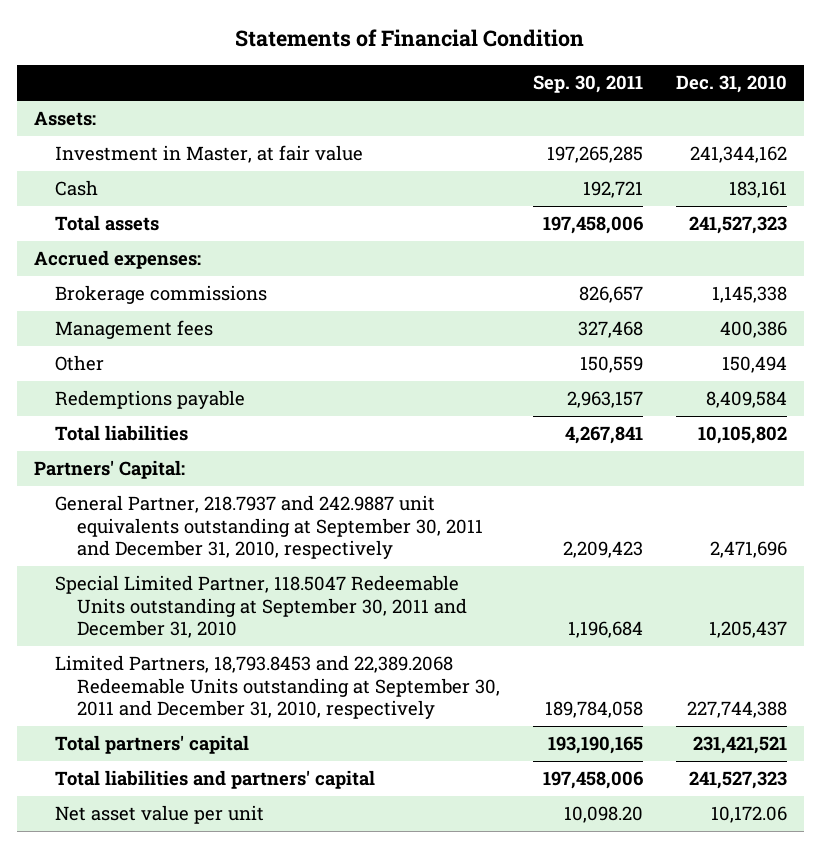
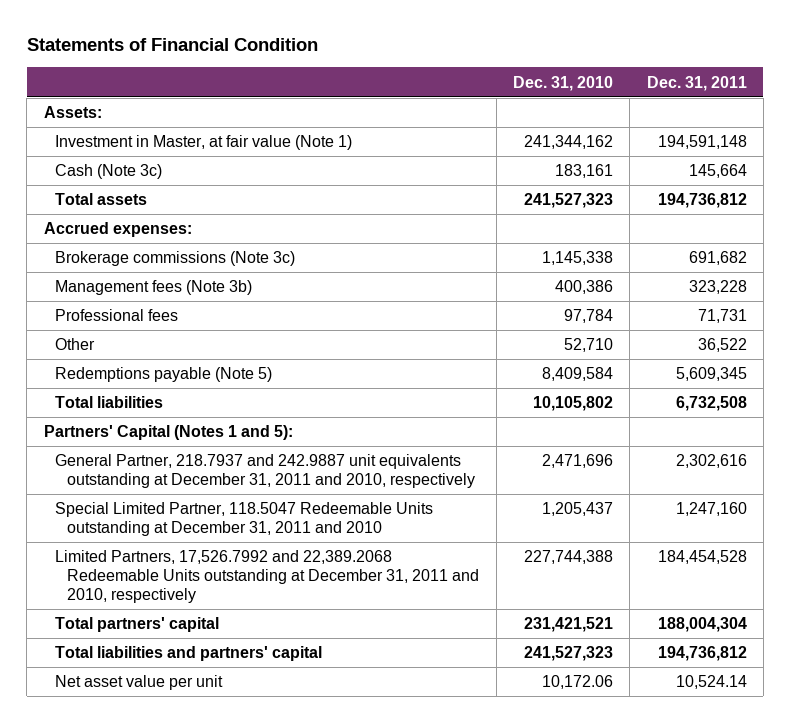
[532,75,643,94] Sep. 30, 2011 -> none
none -> [646,75,747,91] Dec. 31, 2011
[55,145,364,164] Investment in Master, at fair value -> [55,135,353,151] Investment in Master, at fair value (Note 1)
[55,180,99,197] Cash -> [55,164,163,180] Cash (Note 3c)
[55,285,268,305] Brokerage commissions -> [55,251,296,267] Brokerage commissions (Note 3c)
[55,320,214,340] Management fees -> [55,280,253,296] Management fees (Note 3b)
none -> [55,309,179,322] Professional fees
[721,356,787,374] 150,494 -> [563,338,613,353] 52,710
[55,390,246,410] Redemptions payable -> [55,367,273,383] Redemptions payable (Note 5)
[33,460,185,480] Partners' Capital: -> [43,425,293,441] Partners' Capital (Notes 1 and 5):
[55,495,483,560] General Partner, 218.7937 and 242.9887 unit equivalents outstanding at September 30, 2011 and December 31, 2010, respectively -> [55,454,476,488] General Partner, 218.7937 and 242.9887 unit equivalents outstanding at December 31, 2011 and 2010, respectively
[55,575,467,639] Special Limited Partner, 118.5047 Redeemable Units outstanding at September 30, 2011 and December 31, 2010 -> [55,502,434,536] Special Limited Partner, 118.5047 Redeemable Units outstanding at December 31, 2011 and 2010
[55,655,500,720] Limited Partners, 18,793.8453 and 22,389.2068 Redeemable Units outstanding at September 30, 2011 and December 31, 2010, respectively -> [55,550,480,603] Limited Partners, 17,526.7992 and 22,389.2068 Redeemable Units outstanding at December 31, 2011 and 2010, respectively

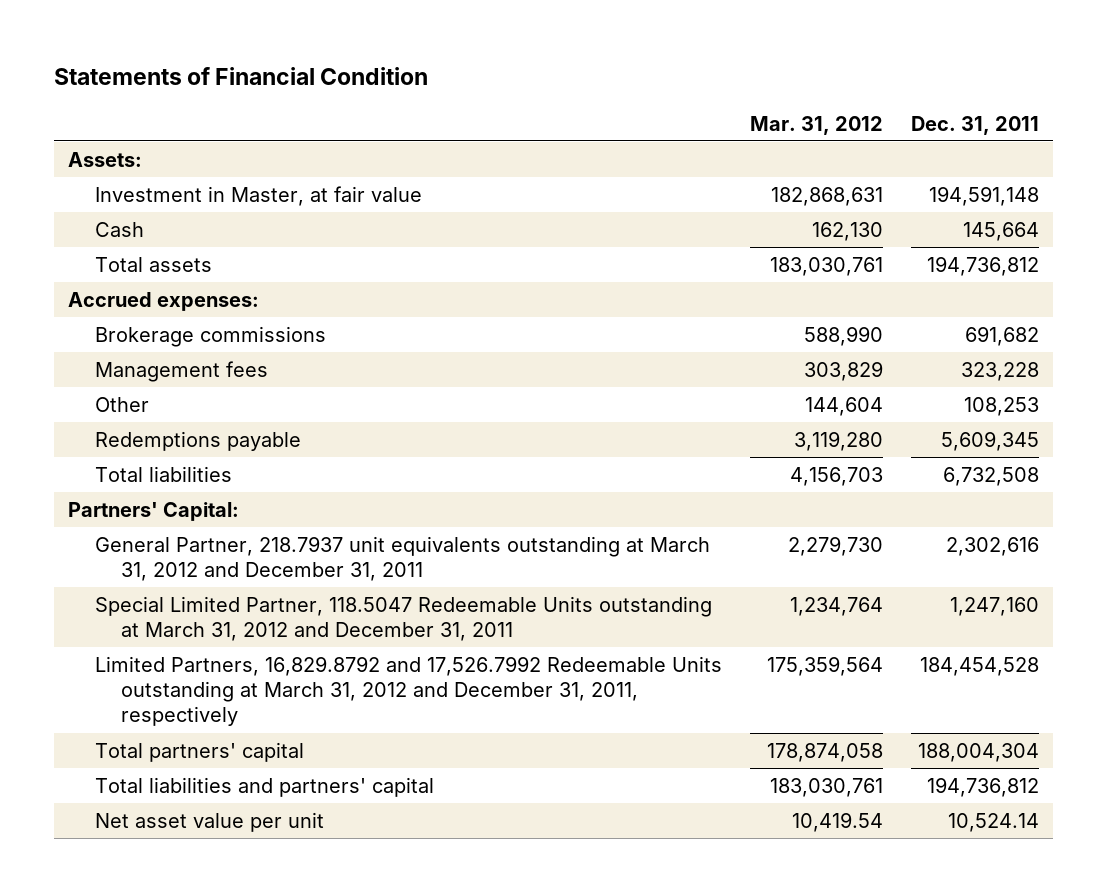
[512,75,613,91] Dec. 31, 2010 -> none
none -> [749,115,883,135] Mar. 31, 2012
[55,135,353,151] Investment in Master, at fair value (Note 1) -> [94,185,422,206] Investment in Master, at fair value
[55,164,163,180] Cash (Note 3c) -> [94,221,144,237] Cash
[55,309,179,322] Professional fees -> none
[55,251,296,267] Brokerage commissions (Note 3c) -> [94,325,326,347] Brokerage commissions
[55,280,253,296] Management fees (Note 3b) -> [94,360,268,382] Management fees
[697,338,747,353] 36,522 -> [963,396,1039,416] 108,253
[55,367,273,383] Redemptions payable (Note 5) -> [94,430,301,451] Redemptions payable
[43,425,293,441] Partners' Capital (Notes 1 and 5): -> [68,501,240,521] Partners' Capital:
[55,454,476,488] General Partner, 218.7937 and 242.9887 unit equivalents outstanding at December 31, 2011 and 2010, respectively -> [94,535,710,582] General Partner, 218.7937 unit equivalents outstanding at March 31, 2012 and December 31, 2011
[55,502,434,536] Special Limited Partner, 118.5047 Redeemable Units outstanding at December 31, 2011 and 2010 -> [94,595,712,642] Special Limited Partner, 118.5047 Redeemable Units outstanding at March 31, 2012 and December 31, 2011
[55,550,480,603] Limited Partners, 17,526.7992 and 22,389.2068 Redeemable Units outstanding at December 31, 2011 and 2010, respectively -> [94,655,722,727] Limited Partners, 16,829.8792 and 17,526.7992 Redeemable Units outstanding at March 31, 2012 and December 31, 2011, respectively

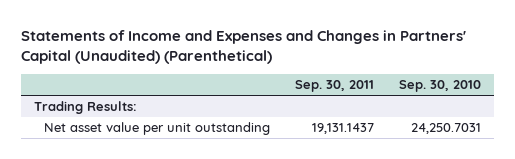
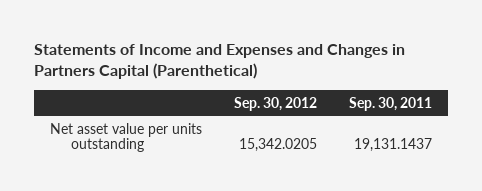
[20,30,466,65] Statements of Income and Expenses and Changes in Partners' Capital (Unaudited) (Parenthetical) -> [34,44,406,80] Statements of Income and Expenses and Changes in Partners Capital (Parenthetical)
[399,80,482,93] Sep. 30, 2010 -> none
none -> [234,96,318,111] Sep. 30, 2012
[33,101,137,115] Trading Results: -> none
[43,122,270,136] Net asset value per unit outstanding -> [50,122,203,153] Net asset value per units outstanding

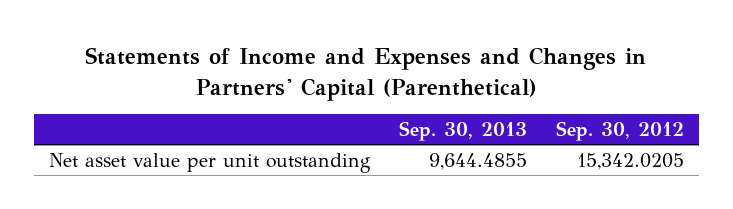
[34,44,406,80] Statements of Income and Expenses and Changes in Partners Capital (Parenthetical) -> [85,47,647,101] Statements of Income and Expenses and Changes in Partners' Capital (Parenthetical)
[349,96,433,111] Sep. 30, 2011 -> none
none -> [398,121,527,142] Sep. 30, 2013
[50,122,203,153] Net asset value per units outstanding -> [48,152,371,173] Net asset value per unit outstanding

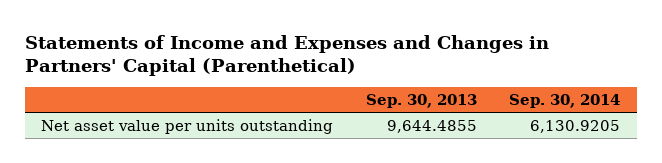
[556,121,685,142] Sep. 30, 2012 -> none
none -> [509,94,621,109] Sep. 30, 2014
[48,152,371,173] Net asset value per unit outstanding -> [41,119,334,135] Net asset value per units outstanding

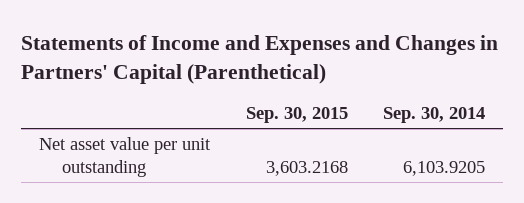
[365,94,477,109] Sep. 30, 2013 -> none
none -> [245,107,348,124] Sep. 30, 2015
[41,119,334,135] Net asset value per units outstanding -> [38,137,211,177] Net asset value per unit outstanding
[530,120,621,134] 6,130.9205 -> [403,160,486,176] 6,103.9205

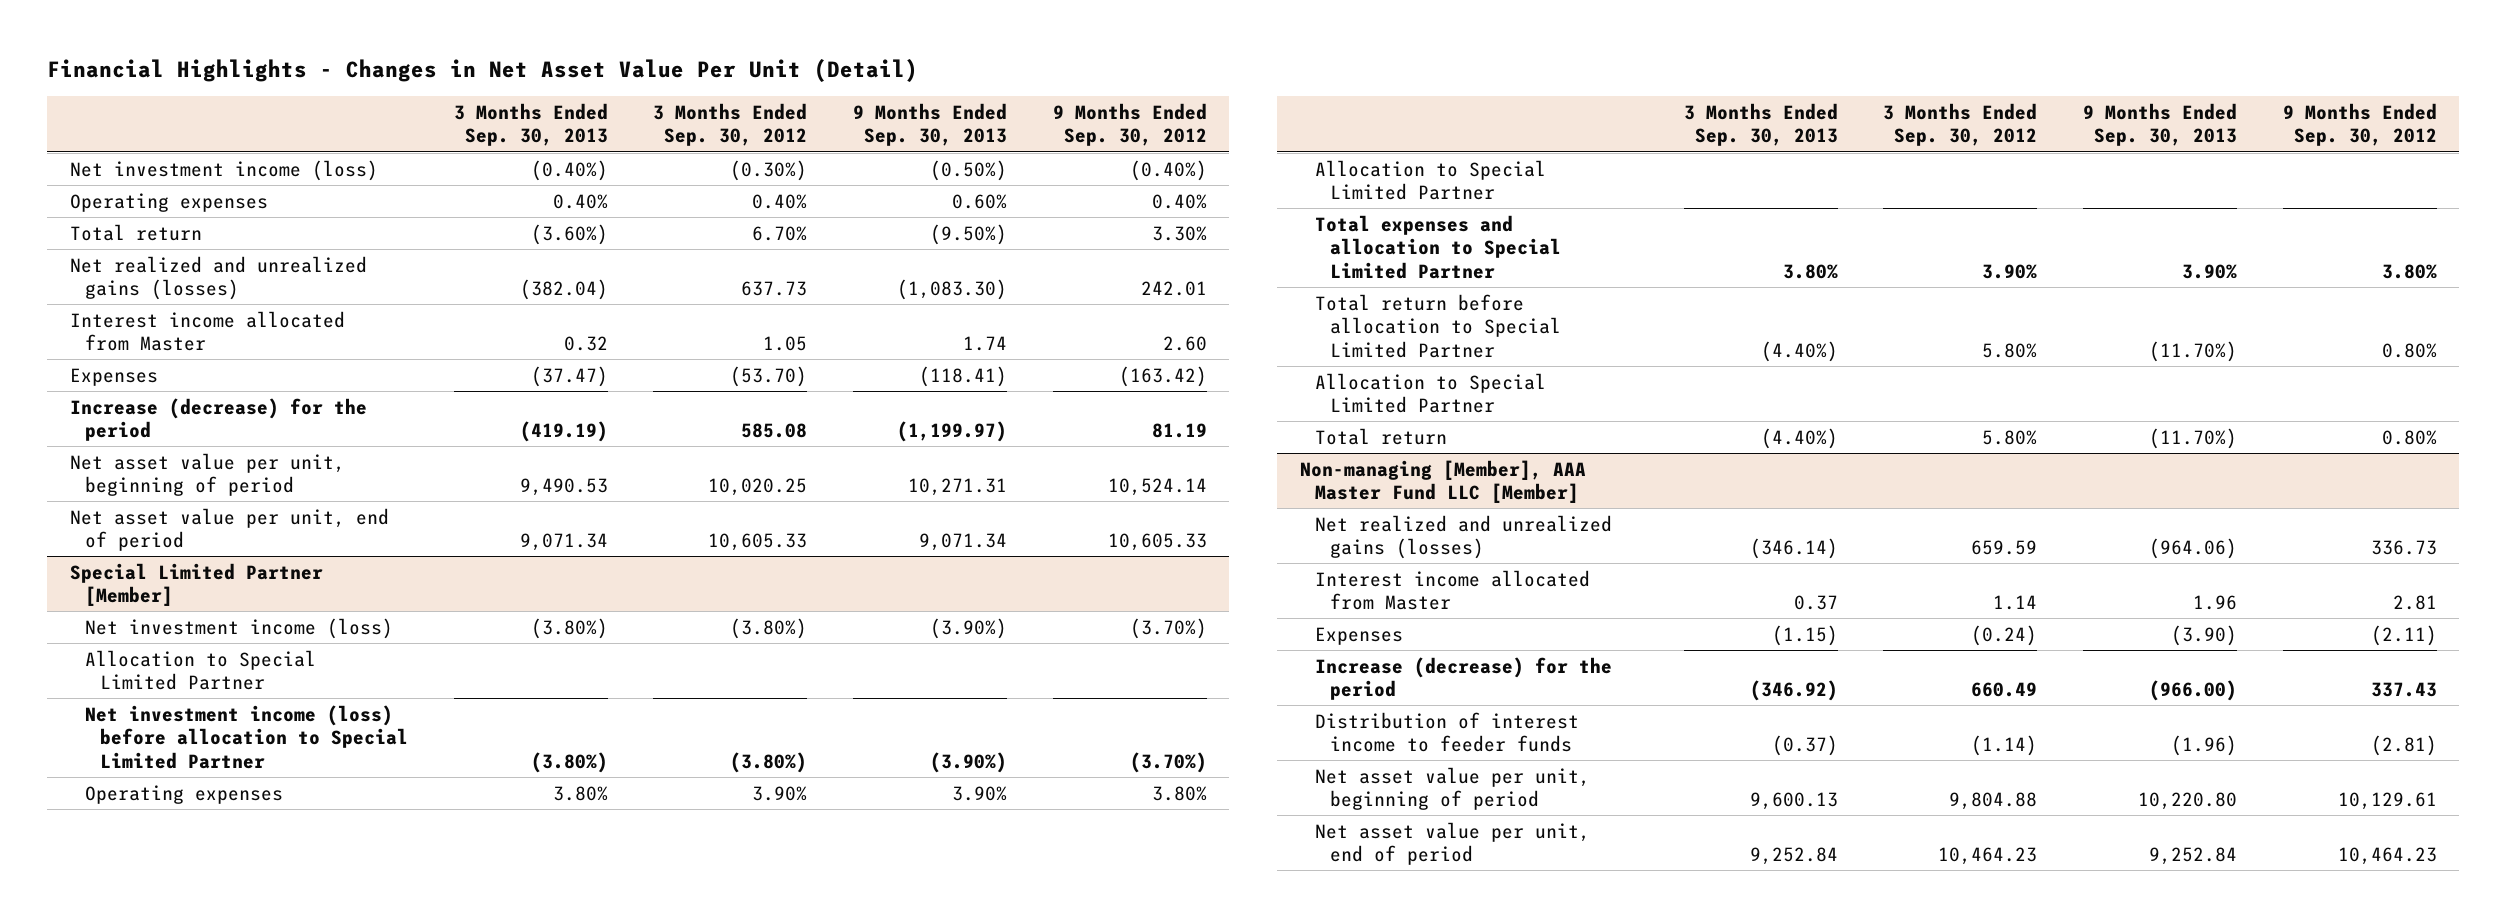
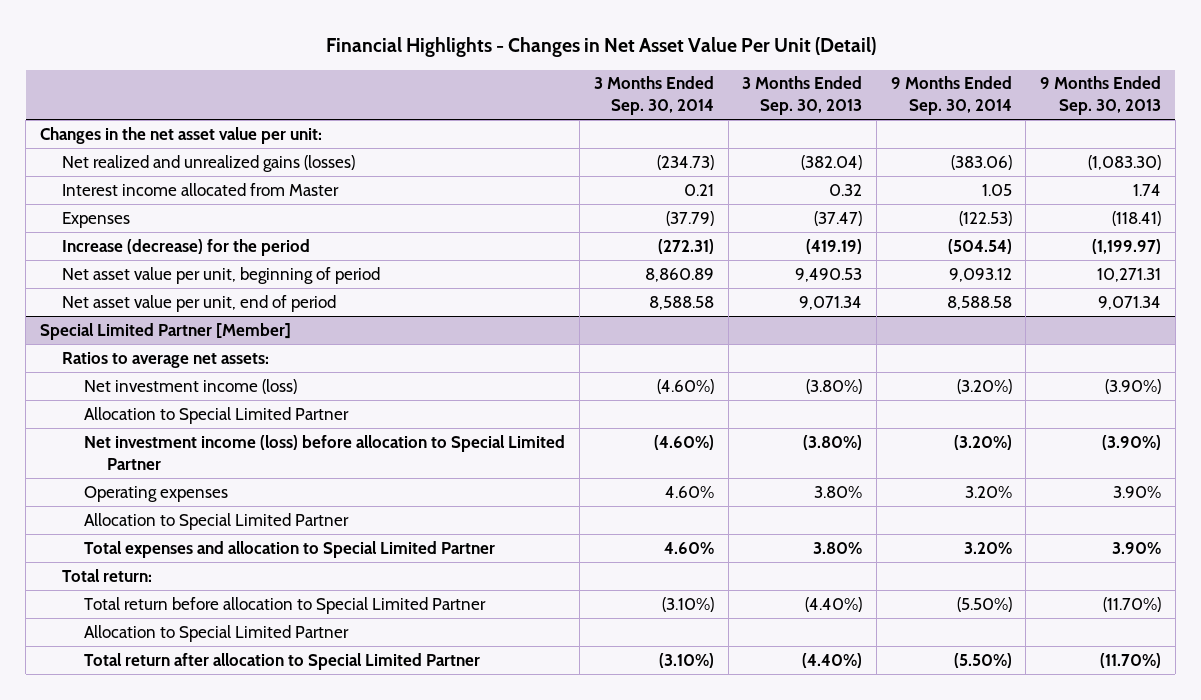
[653,102,808,147] 3 Months Ended Sep. 30, 2012 -> none
[1052,102,1207,147] 9 Months Ended Sep. 30, 2012 -> none
none -> [593,76,714,116] 3 Months Ended Sep. 30, 2014
none -> [890,76,1012,116] 9 Months Ended Sep. 30, 2014
[70,159,379,181] Net investment income (loss) -> none
[70,192,269,212] Operating expenses -> none
[70,223,203,241] Total return -> none
none -> [40,126,323,144] Changes in the net asset value per unit:
none -> [62,351,270,368] Ratios to average net assets:
none -> [62,568,153,582] Total return:
[1300,459,1587,504] Non-managing [Member], AAA Master Fund LLC [Member] -> none
[1315,514,1613,560] Net realized and unrealized gains (losses) -> none
[1315,569,1591,611] Interest income allocated from Master -> none
[1315,626,1404,645] Expenses -> none
[1315,656,1613,701] Increase (decrease) for the period -> none
[1315,711,1580,753] Distribution of interest income to feeder funds -> none
[1315,766,1591,811] Net asset value per unit, beginning of period -> none
[1315,821,1591,866] Net asset value per unit, end of period -> none
[1315,427,1448,445] Total return -> [84,652,481,670] Total return after allocation to Special Limited Partner

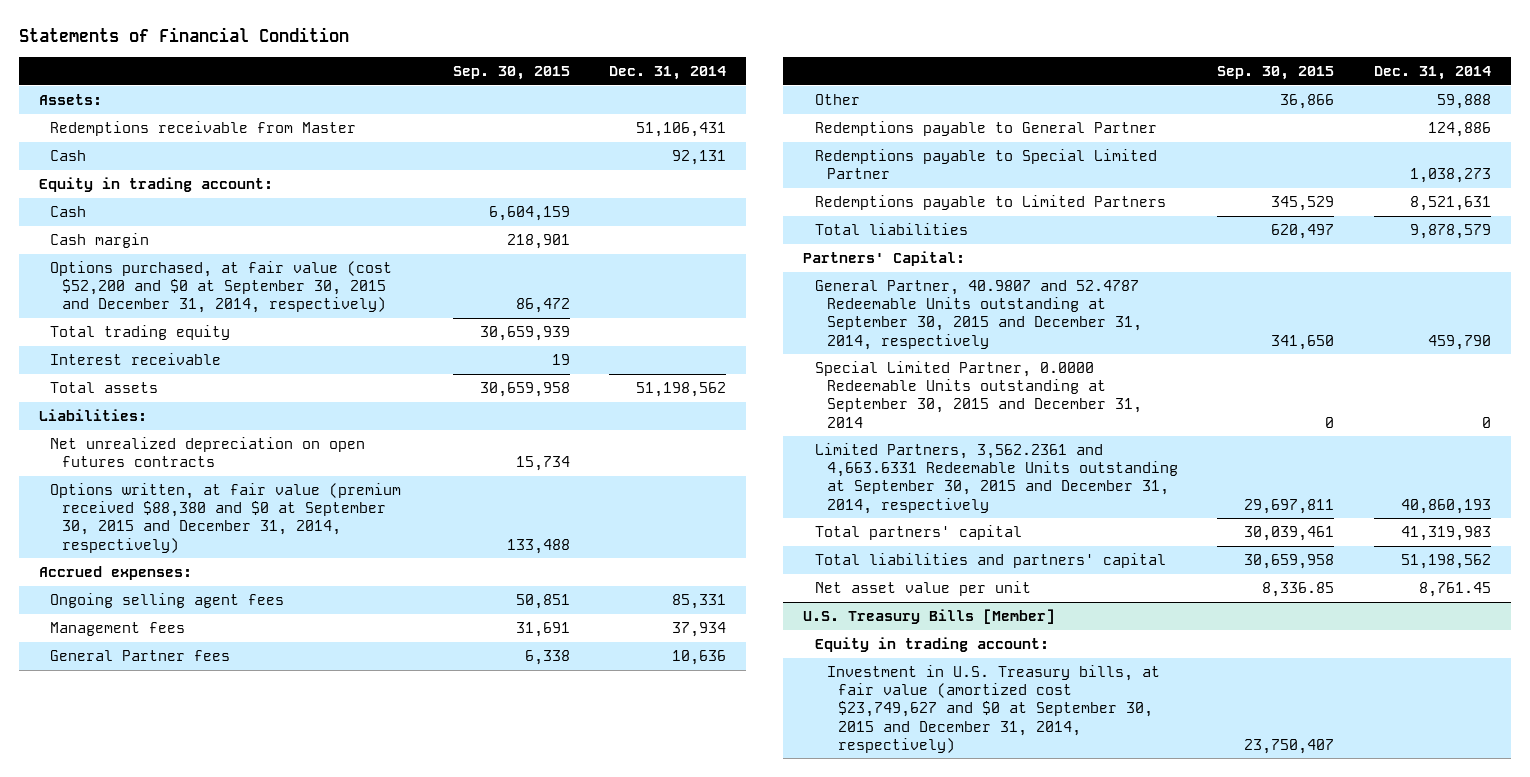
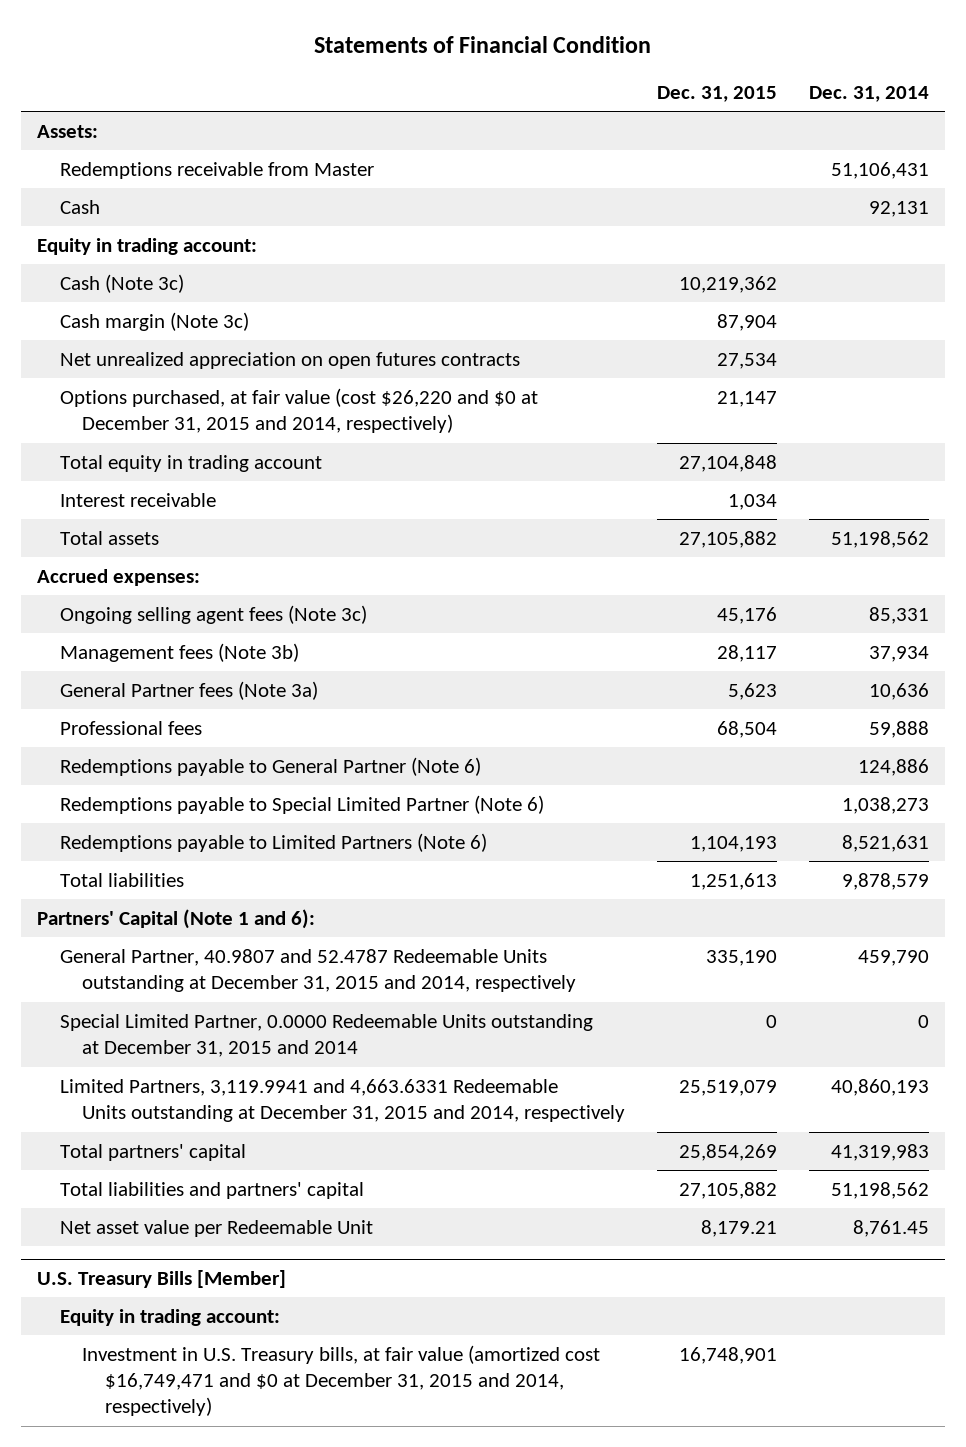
[452,66,570,81] Sep. 30, 2015 -> none
none -> [657,85,778,102] Dec. 31, 2015
[50,206,87,218] Cash -> [59,273,184,293] Cash (Note 3c)
[50,233,150,249] Cash margin -> [59,311,249,331] Cash margin (Note 3c)
none -> [59,351,520,369] Net unrealized appreciation on open futures contracts
[50,261,393,314] Options purchased, at fair value (cost $52,200 and $0 at September 30, 2015 and December 31, 2014, respectively) -> [59,387,538,434] Options purchased, at fair value (cost $26,220 and $0 at December 31, 2015 and 2014, respectively)
[50,325,231,341] Total trading equity -> [59,454,322,472] Total equity in trading account
[38,409,147,422] Liabilities: -> none
[50,437,366,468] Net unrealized depreciation on open futures contracts -> none
[50,483,402,553] Options written, at fair value (premium received $88,380 and $0 at September 30, 2015 and December 31, 2014, respectively) -> none
[50,593,285,609] Ongoing selling agent fees -> [59,604,367,624] Ongoing selling agent fees (Note 3c)
[50,622,186,637] Management fees -> [59,642,299,662] Management fees (Note 3b)
[50,650,231,662] General Partner fees -> [59,680,318,700] General Partner fees (Note 3a)
[814,94,860,106] Other -> [59,720,202,735] Professional fees
[814,121,1157,137] Redemptions payable to General Partner -> [59,756,481,776] Redemptions payable to General Partner (Note 6)
[814,149,1157,180] Redemptions payable to Special Limited Partner -> [59,794,544,814] Redemptions payable to Special Limited Partner (Note 6)
[814,195,1166,211] Redemptions payable to Limited Partners -> [59,832,487,852] Redemptions payable to Limited Partners (Note 6)
[803,251,966,267] Partners' Capital: -> [36,908,315,929] Partners' Capital (Note 1 and 6):
[814,280,1142,350] General Partner, 40.9807 and 52.4787 Redeemable Units outstanding at September 30, 2015 and December 31, 2014, respectively -> [59,948,577,993] General Partner, 40.9807 and 52.4787 Redeemable Units outstanding at December 31, 2015 and 2014, respectively
[814,361,1142,428] Special Limited Partner, 0.0000 Redeemable Units outstanding at September 30, 2015 and December 31, 2014 -> [59,1013,593,1058] Special Limited Partner, 0.0000 Redeemable Units outstanding at December 31, 2015 and 2014
[814,443,1178,514] Limited Partners, 3,562.2361 and 4,663.6331 Redeemable Units outstanding at September 30, 2015 and December 31, 2014, respectively -> [59,1078,626,1123] Limited Partners, 3,119.9941 and 4,663.6331 Redeemable Units outstanding at December 31, 2015 and 2014, respectively
[814,581,1031,597] Net asset value per unit -> [59,1219,373,1237] Net asset value per Redeemable Unit
[826,665,1160,753] Investment in U.S. Treasury bills, at fair value (amortized cost $23,749,627 and $0 at September 30, 2015 and December 31, 2014, respectively) -> [82,1344,601,1417] Investment in U.S. Treasury bills, at fair value (amortized cost $16,749,471 and $0 at December 31, 2015 and 2014, respectively)

